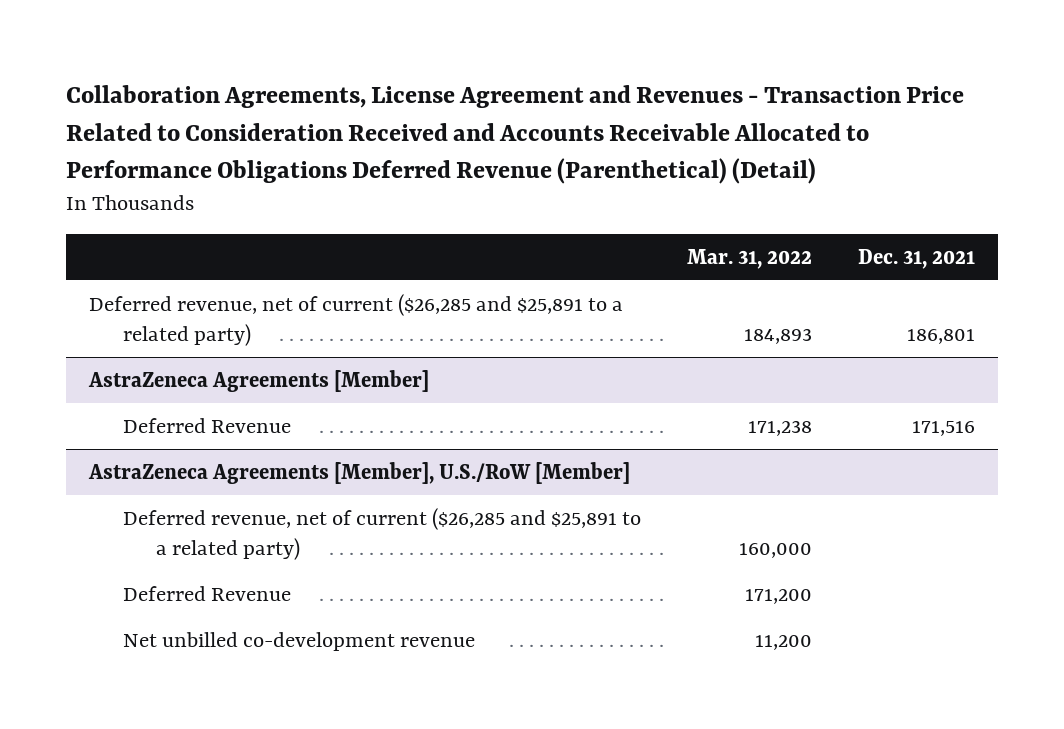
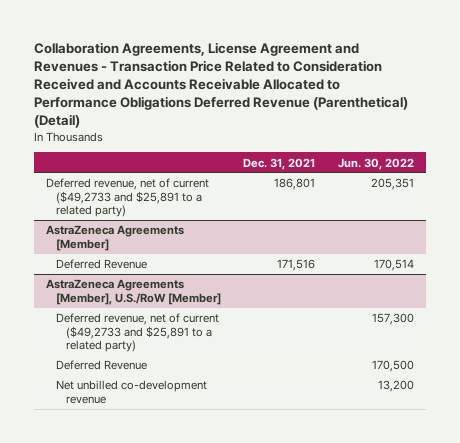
[686,248,812,269] Mar. 31, 2022 -> none
none -> [338,157,415,170] Jun. 30, 2022
[89,293,624,347] Deferred revenue, net of current ($26,285 and $25,891 to a related party) -> [45,178,209,218] Deferred revenue, net of current ($49,2733 and $25,891 to a related party)
[122,507,641,561] Deferred revenue, net of current ($26,285 and $25,891 to a related party) -> [55,313,219,353] Deferred revenue, net of current ($49,2733 and $25,891 to a related party)

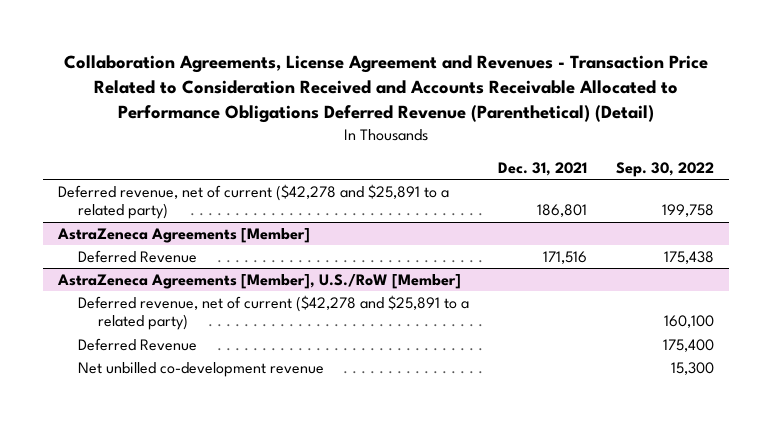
[338,157,415,170] Jun. 30, 2022 -> none
none -> [616,161,715,177] Sep. 30, 2022
[45,178,209,218] Deferred revenue, net of current ($49,2733 and $25,891 to a related party) -> [57,183,449,220] Deferred revenue, net of current ($42,278 and $25,891 to a related party)
[55,313,219,353] Deferred revenue, net of current ($49,2733 and $25,891 to a related party) -> [77,294,469,331] Deferred revenue, net of current ($42,278 and $25,891 to a related party)

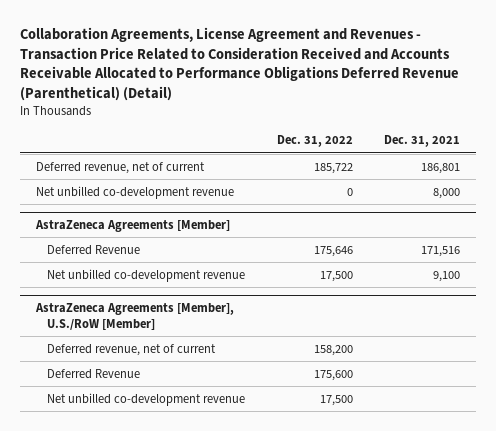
[616,161,715,177] Sep. 30, 2022 -> none
none -> [276,135,353,148] Dec. 31, 2022
[57,183,449,220] Deferred revenue, net of current ($42,278 and $25,891 to a related party) -> [35,161,205,174] Deferred revenue, net of current
none -> [35,185,234,199] Net unbilled co-development revenue
none -> [46,268,245,282] Net unbilled co-development revenue
[77,294,469,331] Deferred revenue, net of current ($42,278 and $25,891 to a related party) -> [46,343,216,356] Deferred revenue, net of current

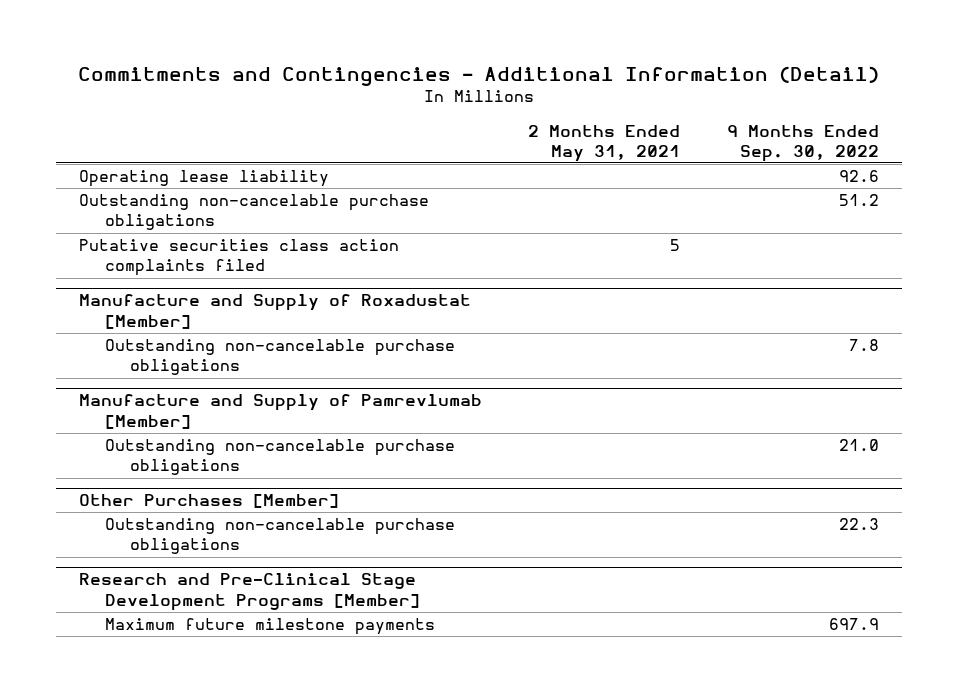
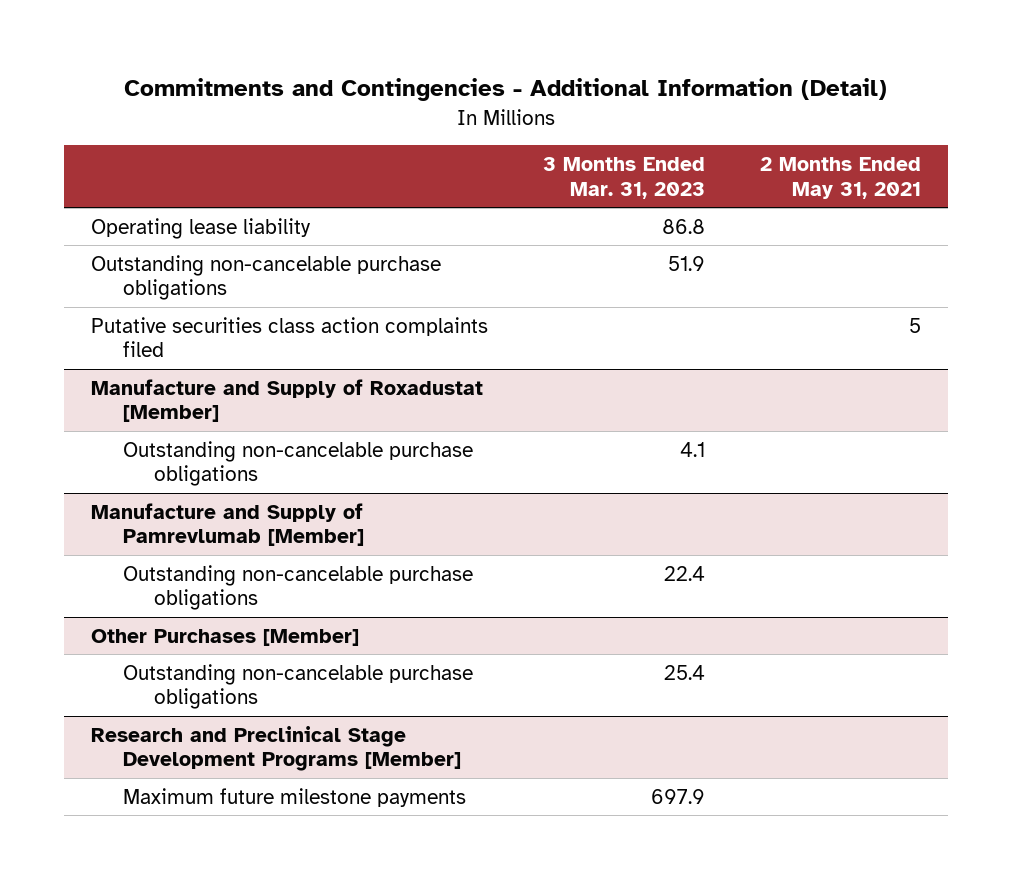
[726,124,879,162] 9 Months Ended Sep. 30, 2022 -> none
none -> [543,157,706,199] 3 Months Ended Mar. 31, 2023
[79,573,420,611] Research and Pre-Clinical Stage Development Programs [Member] -> [91,725,461,772] Research and Preclinical Stage Development Programs [Member]

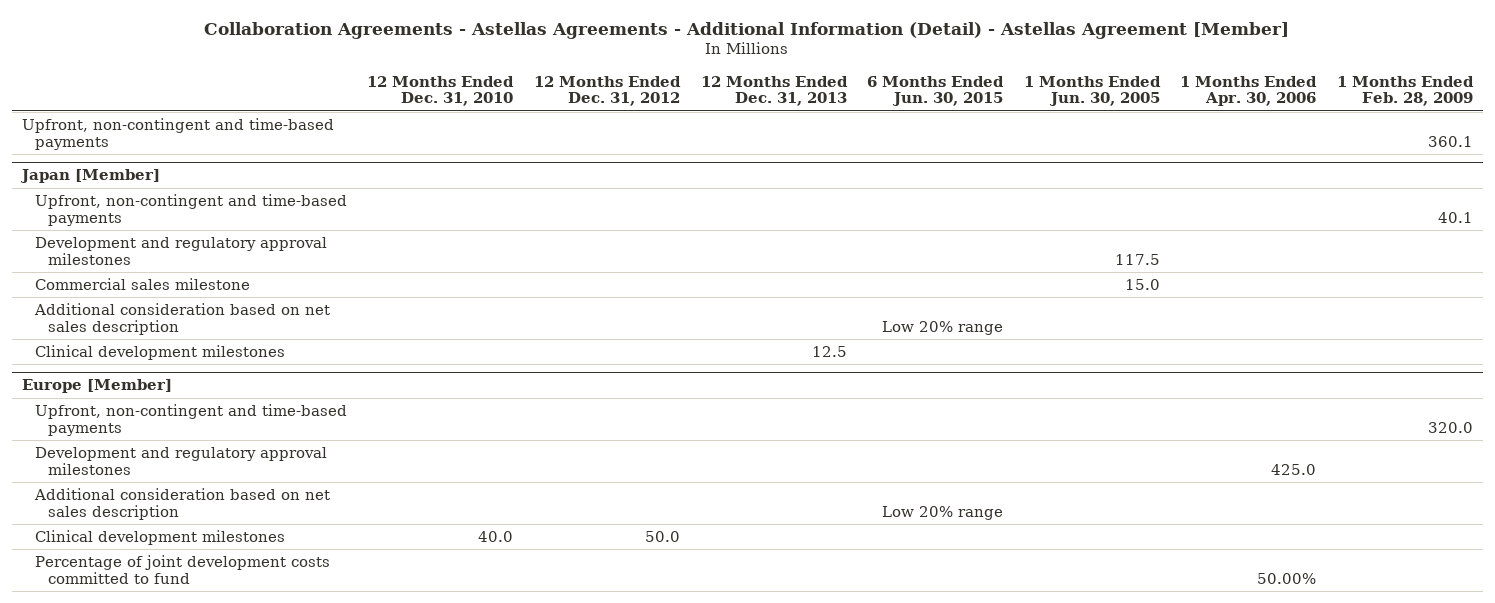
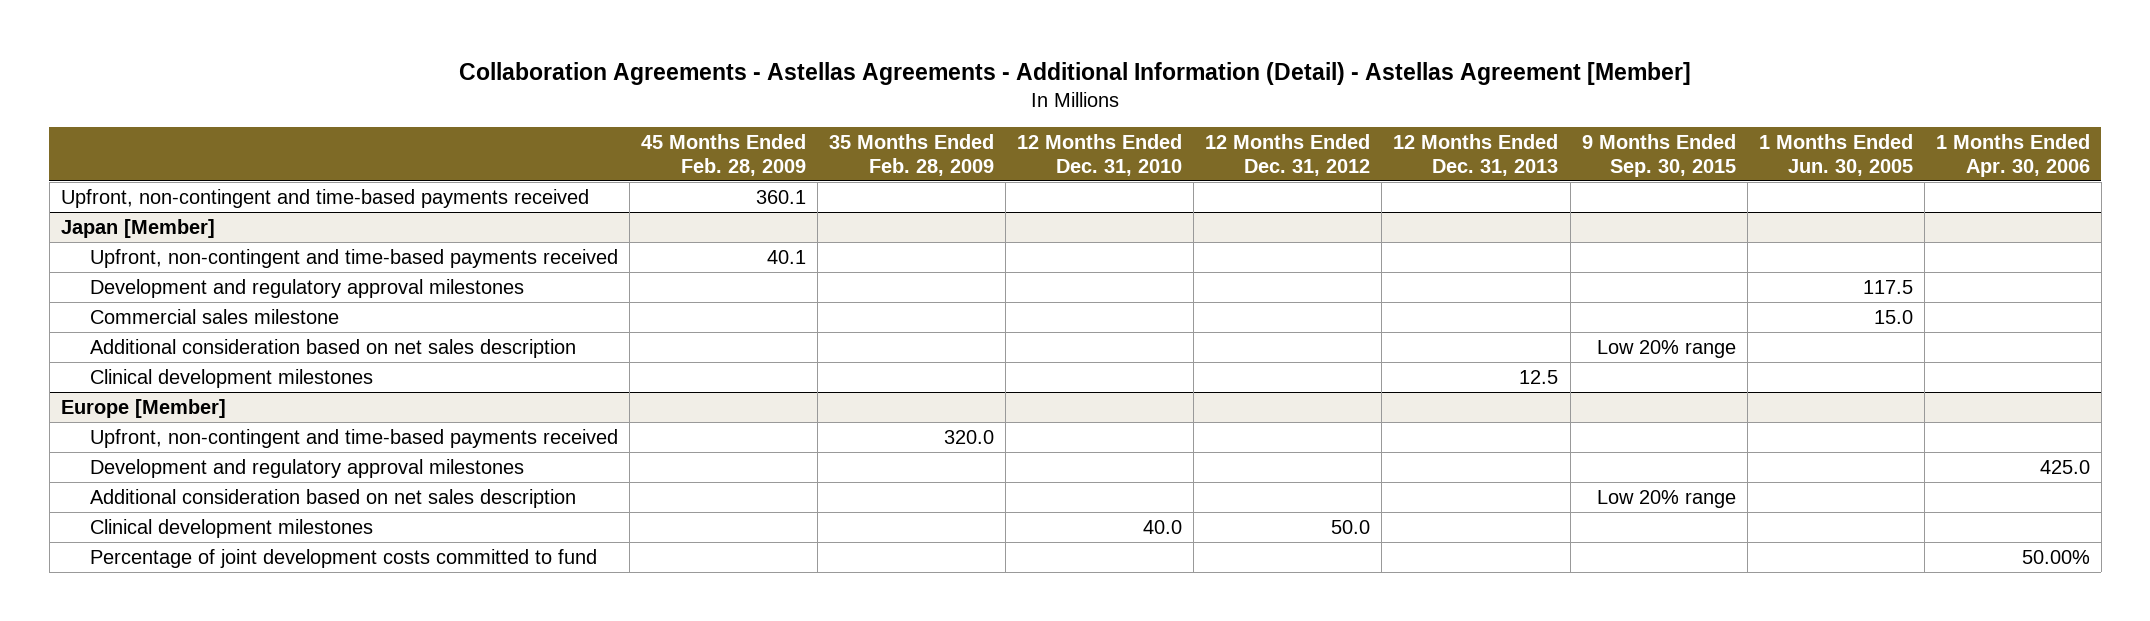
[867,75,1005,107] 6 Months Ended Jun. 30, 2015 -> none
[1336,75,1474,107] 1 Months Ended Feb. 28, 2009 -> none
none -> [641,133,807,176] 45 Months Ended Feb. 28, 2009
none -> [829,133,995,176] 35 Months Ended Feb. 28, 2009
none -> [1581,133,1736,177] 9 Months Ended Sep. 30, 2015
[22,117,335,150] Upfront, non-contingent and time-based payments -> [60,188,589,208] Upfront, non-contingent and time-based payments received
[34,193,347,226] Upfront, non-contingent and time-based payments -> [89,248,618,268] Upfront, non-contingent and time-based payments received
[34,403,347,436] Upfront, non-contingent and time-based payments -> [89,428,618,448] Upfront, non-contingent and time-based payments received

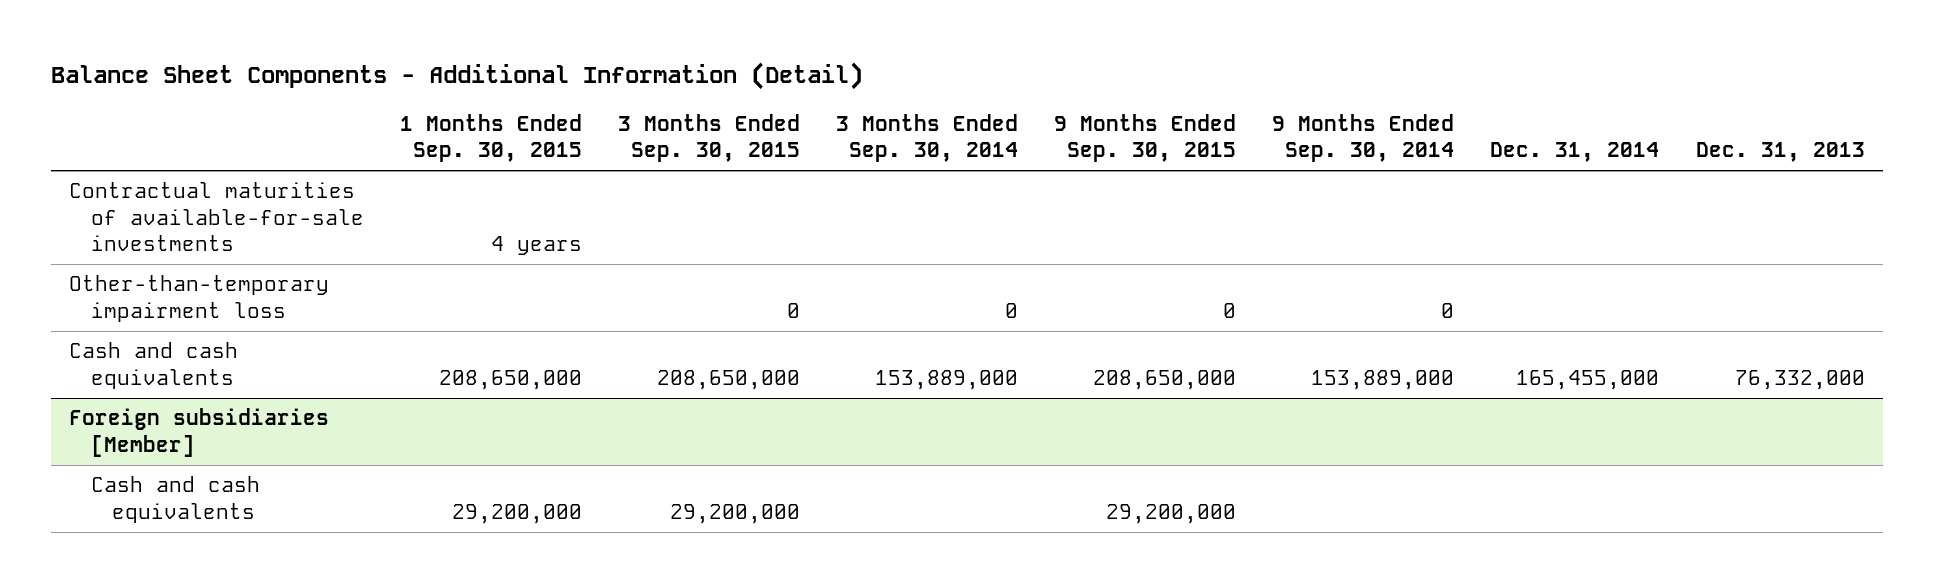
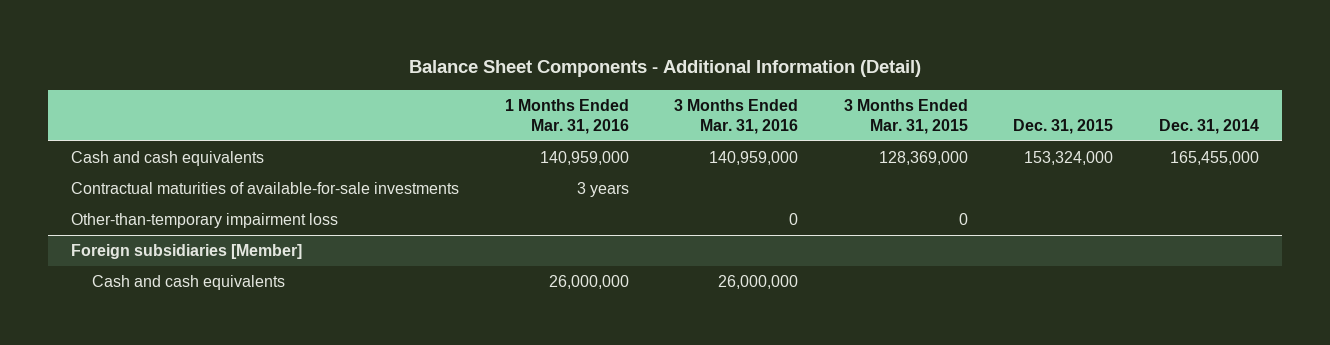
[399,113,582,163] 1 Months Ended Sep. 30, 2015 -> none
[617,113,800,163] 3 Months Ended Sep. 30, 2015 -> none
[835,113,1018,163] 3 Months Ended Sep. 30, 2014 -> none
[1054,113,1237,163] 9 Months Ended Sep. 30, 2015 -> none
[1272,113,1455,163] 9 Months Ended Sep. 30, 2014 -> none
[1695,142,1865,163] Dec. 31, 2013 -> none
none -> [504,98,629,134] 1 Months Ended Mar. 31, 2016
none -> [674,98,799,134] 3 Months Ended Mar. 31, 2016
none -> [843,98,968,134] 3 Months Ended Mar. 31, 2015
none -> [1013,118,1114,134] Dec. 31, 2015
[69,342,239,389] Cash and cash equivalents -> [71,151,265,167] Cash and cash equivalents

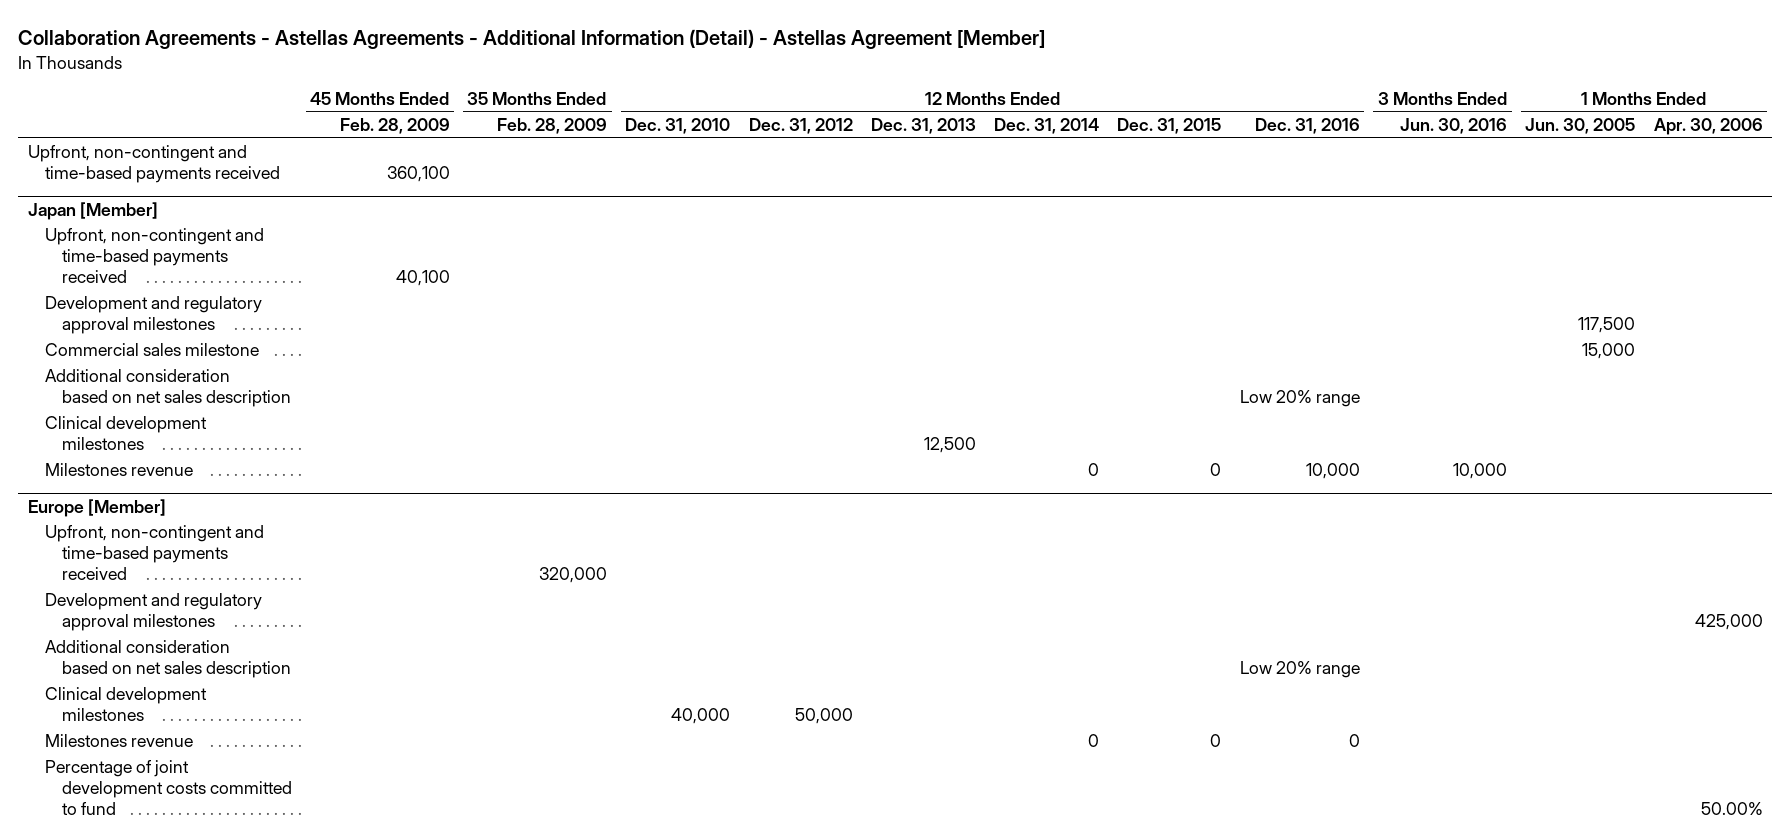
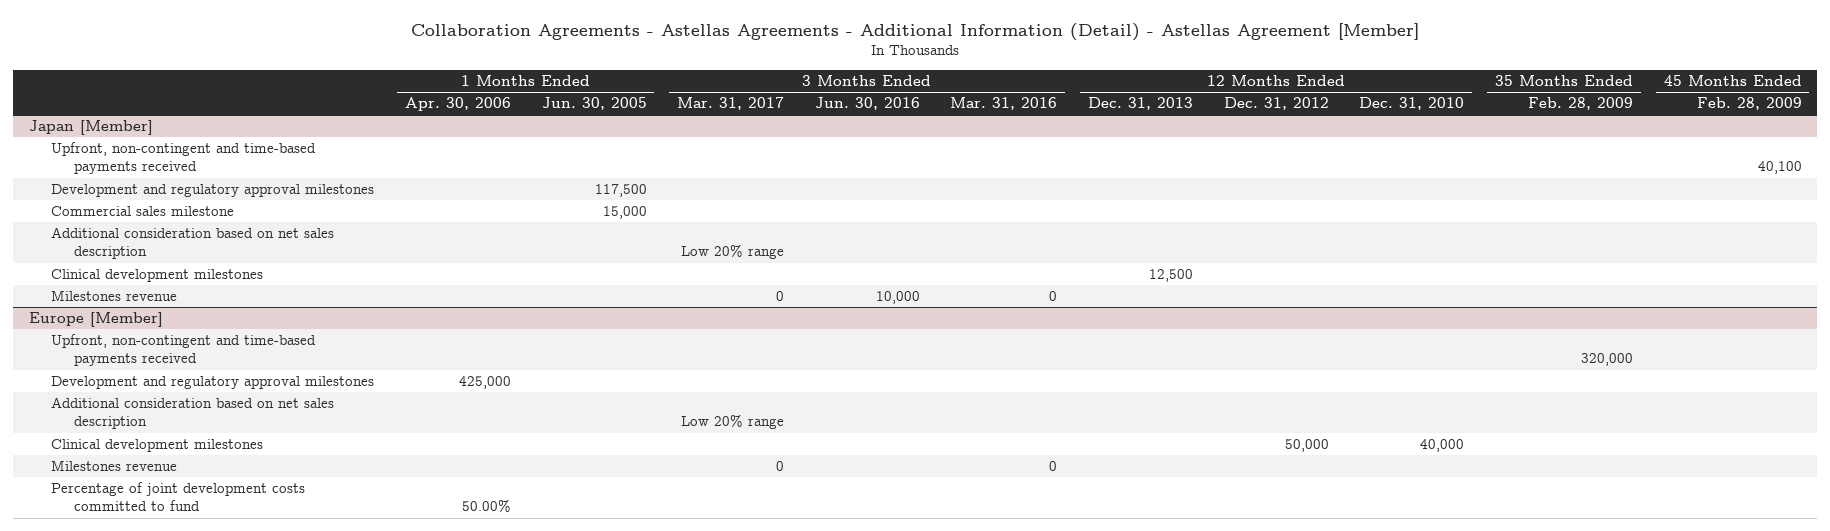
[994,118,1100,135] Dec. 31, 2014 -> none
[1117,118,1222,135] Dec. 31, 2015 -> none
[1254,118,1360,135] Dec. 31, 2016 -> none
none -> [677,97,785,111] Mar. 31, 2017
none -> [950,97,1058,111] Mar. 31, 2016
[27,145,280,184] Upfront, non-contingent and time-based payments received -> none

